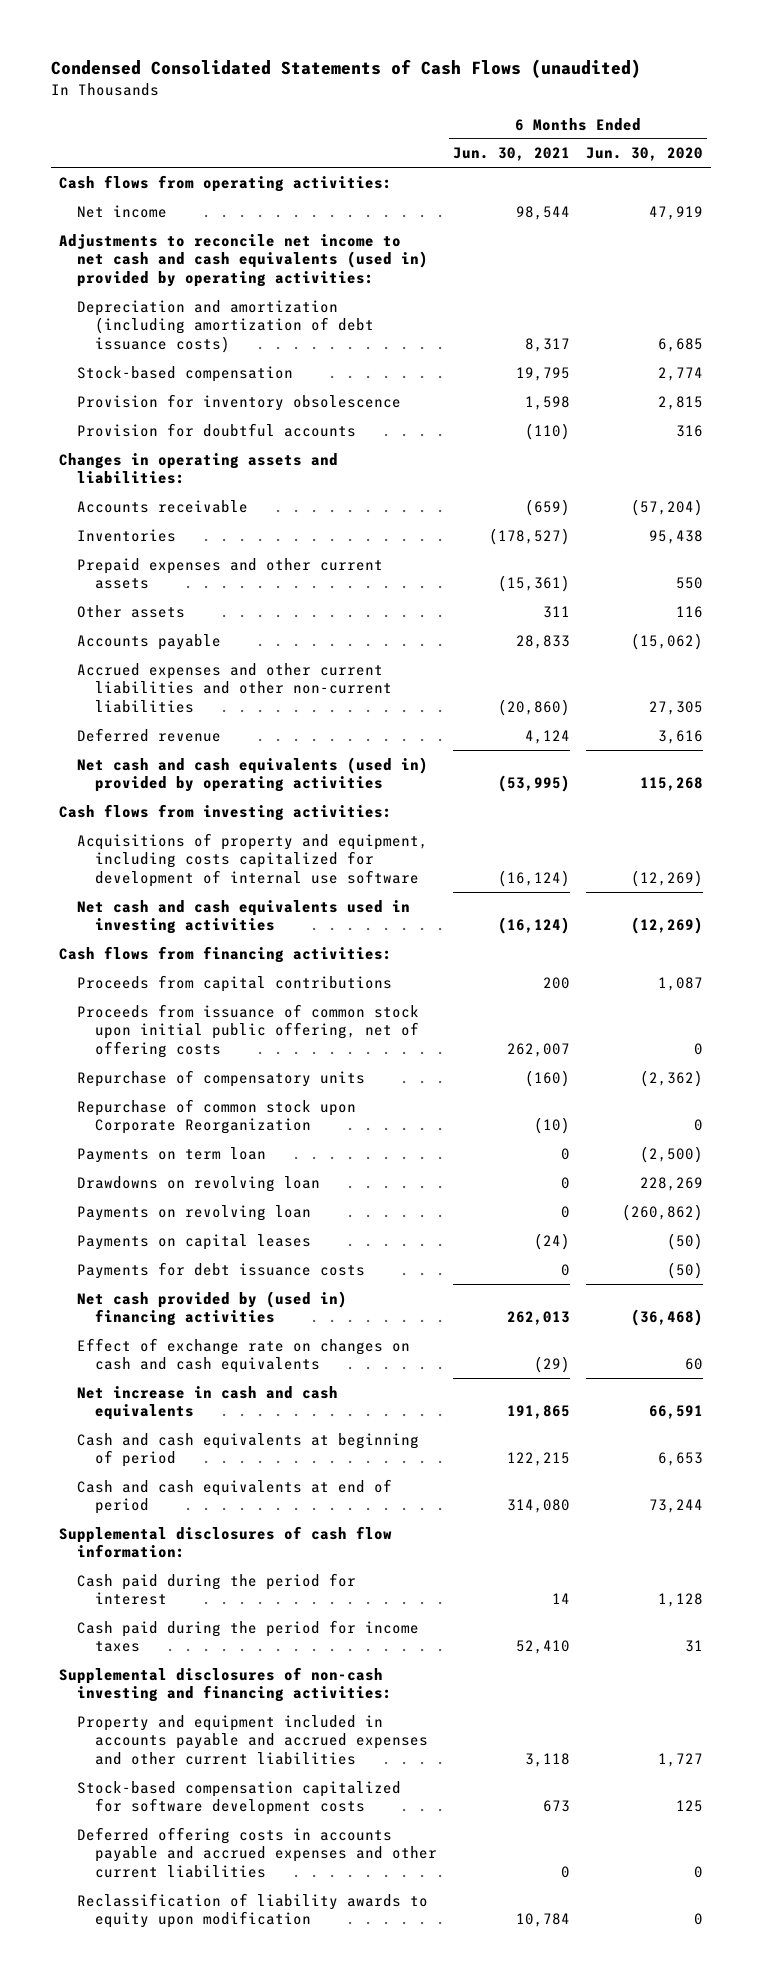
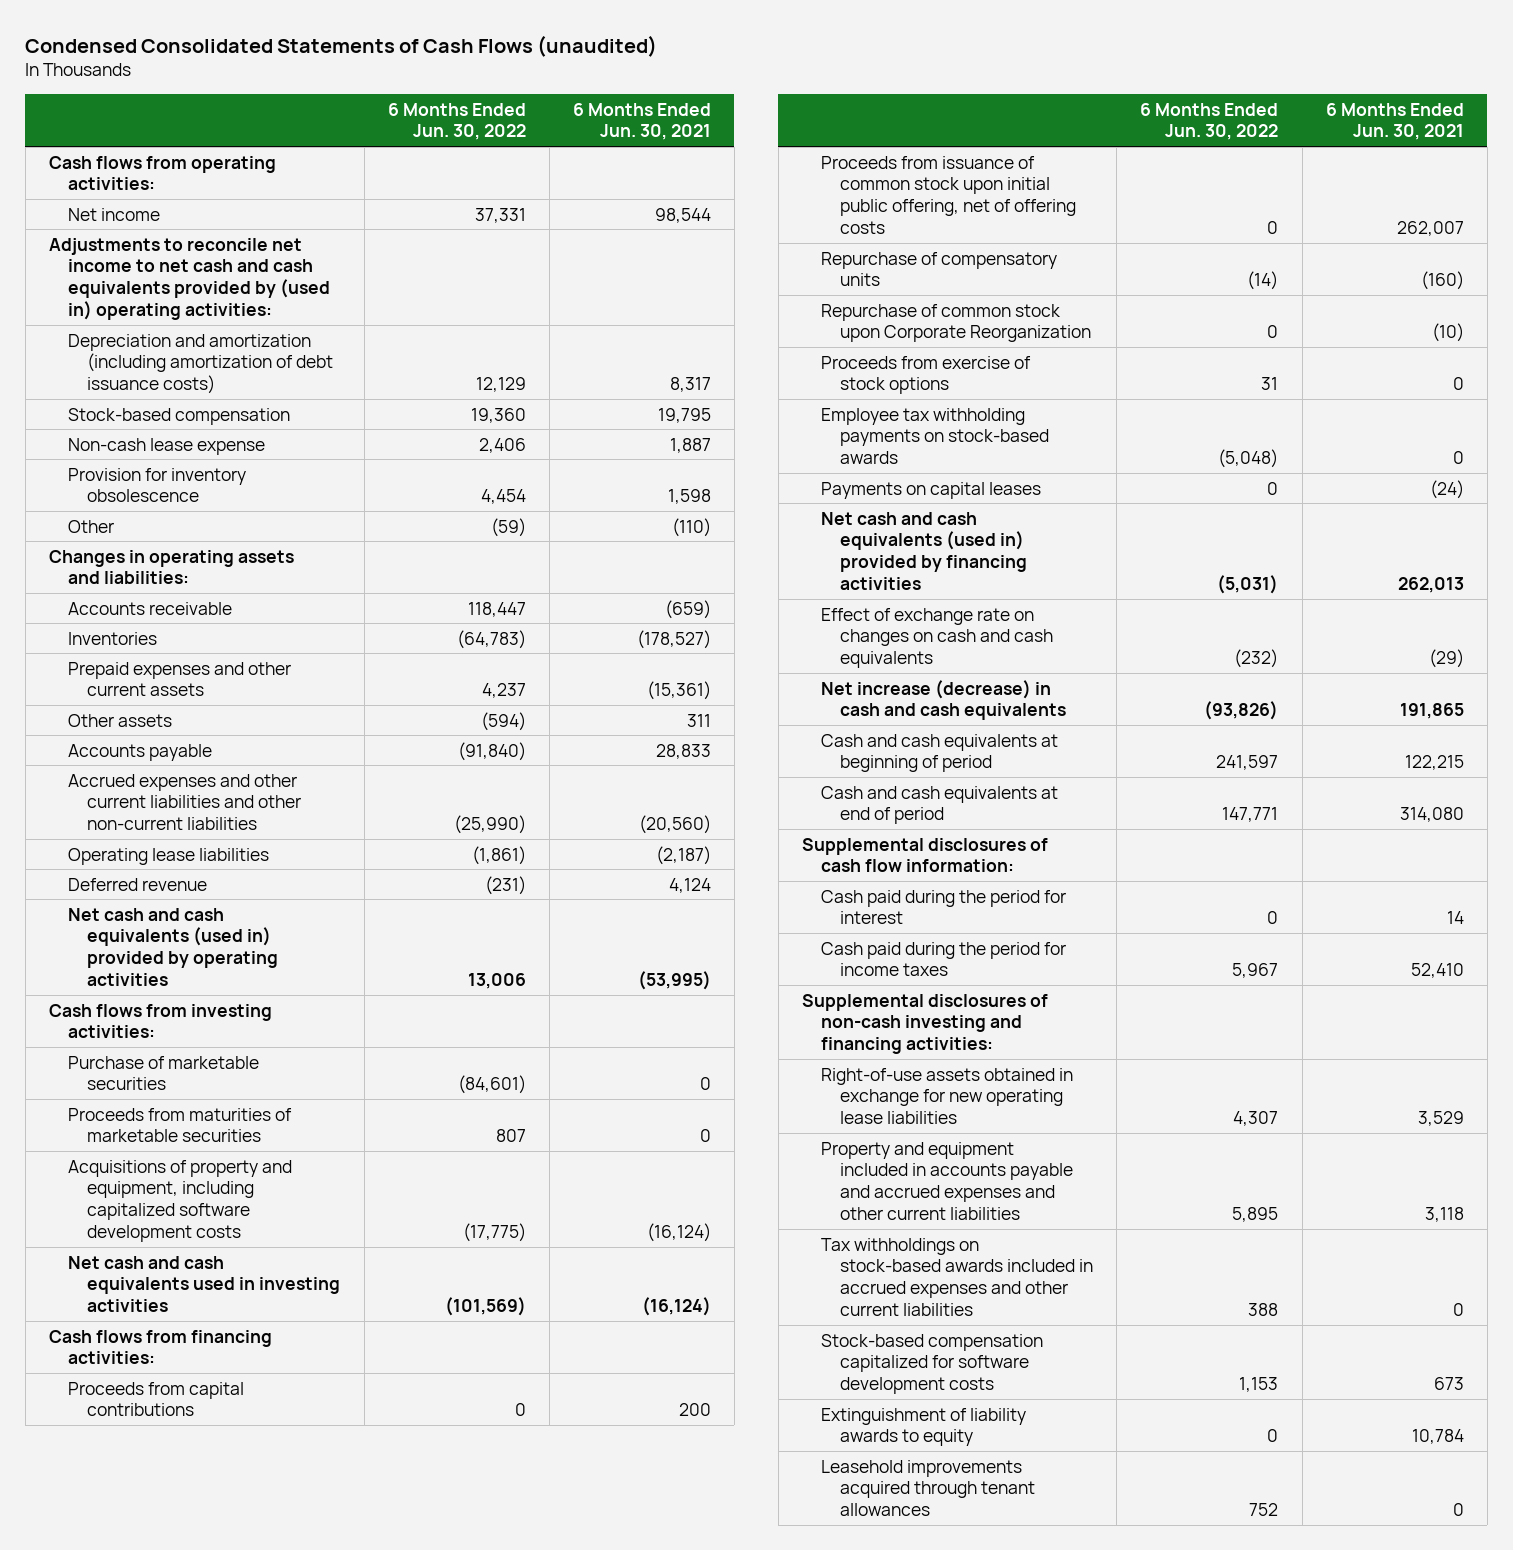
[585,147,703,162] Jun. 30, 2020 -> none
none -> [387,102,526,141] 6 Months Ended Jun. 30, 2022
[58,233,428,288] Adjustments to reconcile net income to net cash and cash equivalents (used in) provided by operating activities: -> [48,237,331,320] Adjustments to reconcile net income to net cash and cash equivalents provided by (used in) operating activities:
none -> [68,437,266,455] Non-cash lease expense
[76,422,356,437] Provision for doubtful accounts -> none
none -> [68,519,115,533] Other
[497,699,570,717] (20,860) -> [638,815,711,835] (20,560)
none -> [68,847,270,865] Operating lease liabilities
none -> [68,1055,260,1091] Purchase of marketable securities
none -> [68,1107,293,1143] Proceeds from maturities of marketable securities
[76,832,428,888] Acquisitions of property and equipment, including costs capitalized for development of internal use software -> [68,1159,293,1242] Acquisitions of property and equipment, including capitalized software development costs
[76,1146,266,1163] Payments on term loan -> none
[76,1175,320,1192] Drawdowns on revolving loan -> none
[76,1204,311,1221] Payments on revolving loan -> none
none -> [821,355,1032,395] Proceeds from exercise of stock options
none -> [821,407,1050,465] Employee tax withholding payments on stock-based awards
[76,1261,365,1279] Payments for debt issuance costs -> none
[76,1290,347,1327] Net cash provided by (used in) financing activities -> [821,511,1028,590] Net cash and cash equivalents (used in) provided by financing activities
[76,1385,338,1421] Net increase in cash and cash equivalents -> [821,679,1067,721] Net increase (decrease) in cash and cash equivalents
none -> [821,1067,1074,1125] Right-of-use assets obtained in exchange for new operating lease liabilities
none -> [821,1237,1094,1316] Tax withholdings on stock-based awards included in accrued expenses and other current liabilities
[76,1826,437,1879] Deferred offering costs in accounts payable and accrued expenses and other current liabilities -> none
[76,1892,428,1929] Reclassification of liability awards to equity upon modification -> [821,1407,1027,1447] Extinguishment of liability awards to equity
none -> [821,1459,1036,1517] Leasehold improvements acquired through tenant allowances

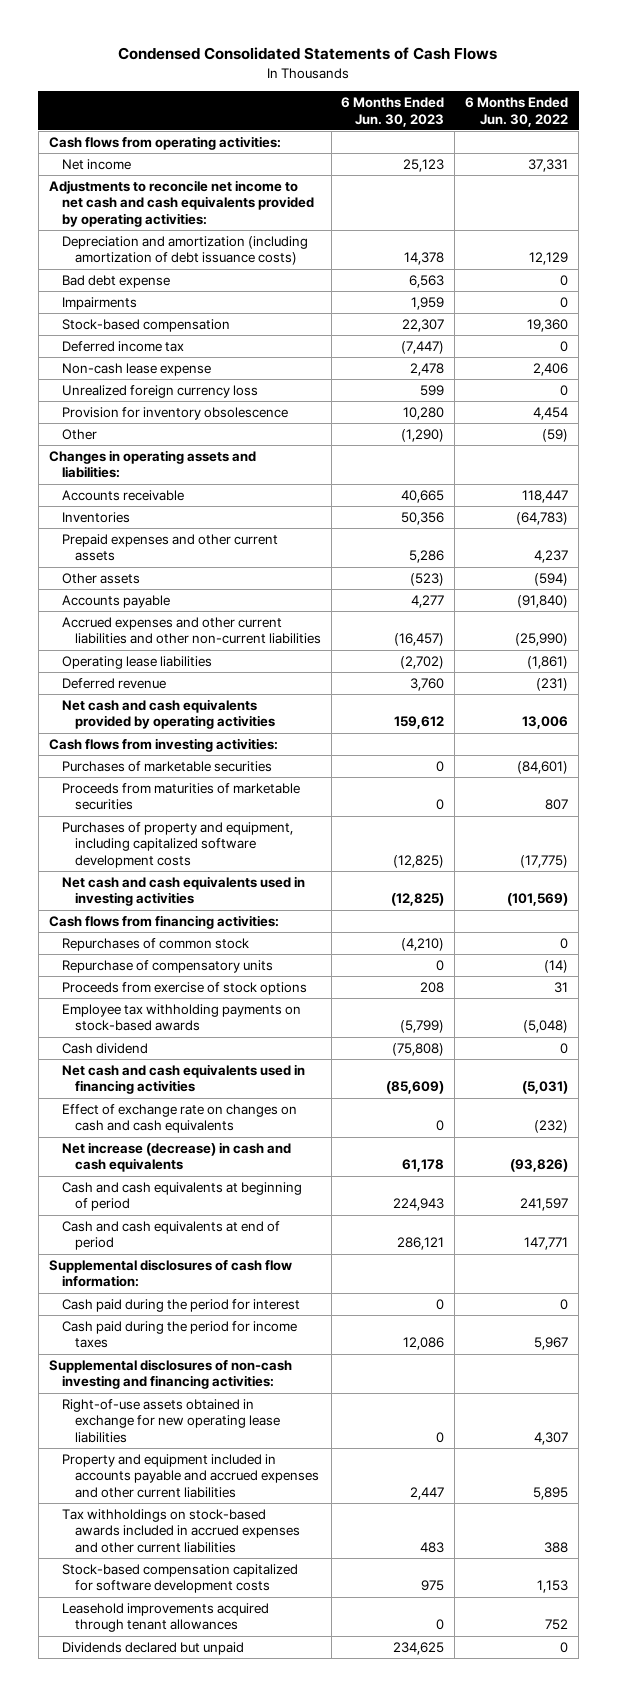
[25,34,658,57] Condensed Consolidated Statements of Cash Flows (unaudited) -> [118,47,498,61] Condensed Consolidated Statements of Cash Flows
[572,102,711,141] 6 Months Ended Jun. 30, 2021 -> none
none -> [341,97,445,127] 6 Months Ended Jun. 30, 2023
[48,237,331,320] Adjustments to reconcile net income to net cash and cash equivalents provided by (used in) operating activities: -> [48,180,314,227] Adjustments to reconcile net income to net cash and cash equivalents provided by operating activities:
none -> [61,275,170,289] Bad debt expense
none -> [61,297,137,311] Impairments
none -> [61,341,184,353] Deferred income tax
none -> [61,385,258,399] Unrealized foreign currency loss
[68,907,279,986] Net cash and cash equivalents (used in) provided by operating activities -> [61,699,275,730] Net cash and cash equivalents provided by operating activities
[68,1055,260,1091] Purchase of marketable securities -> [61,761,272,773] Purchases of marketable securities
[68,1159,293,1242] Acquisitions of property and equipment, including capitalized software development costs -> [61,822,293,868] Purchases of property and equipment, including capitalized software development costs
[68,1381,245,1417] Proceeds from capital contributions -> none
[821,155,1077,234] Proceeds from issuance of common stock upon initial public offering, net of offering costs -> none
none -> [61,938,249,952] Repurchases of common stock
[821,303,1092,343] Repurchase of common stock upon Corporate Reorganization -> none
[821,481,1042,499] Payments on capital leases -> none
none -> [61,1043,148,1055] Cash dividend
[821,511,1028,590] Net cash and cash equivalents (used in) provided by financing activities -> [61,1064,305,1095] Net cash and cash equivalents used in financing activities
[821,1407,1027,1447] Extinguishment of liability awards to equity -> none
none -> [61,1642,244,1656] Dividends declared but unpaid

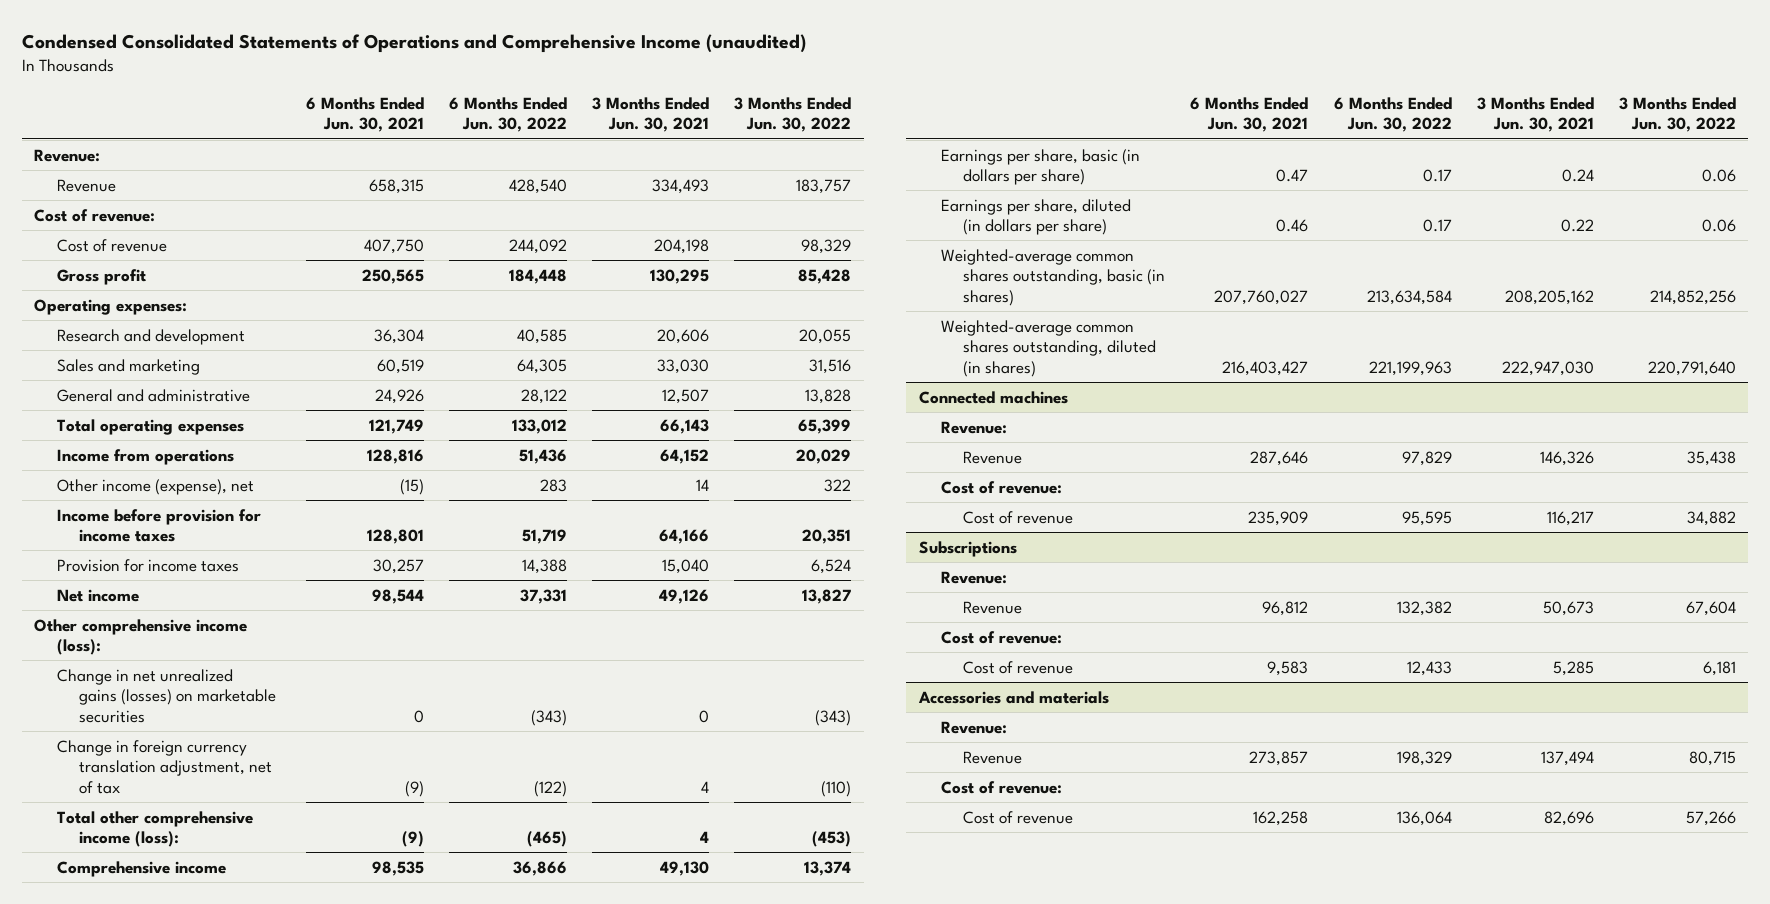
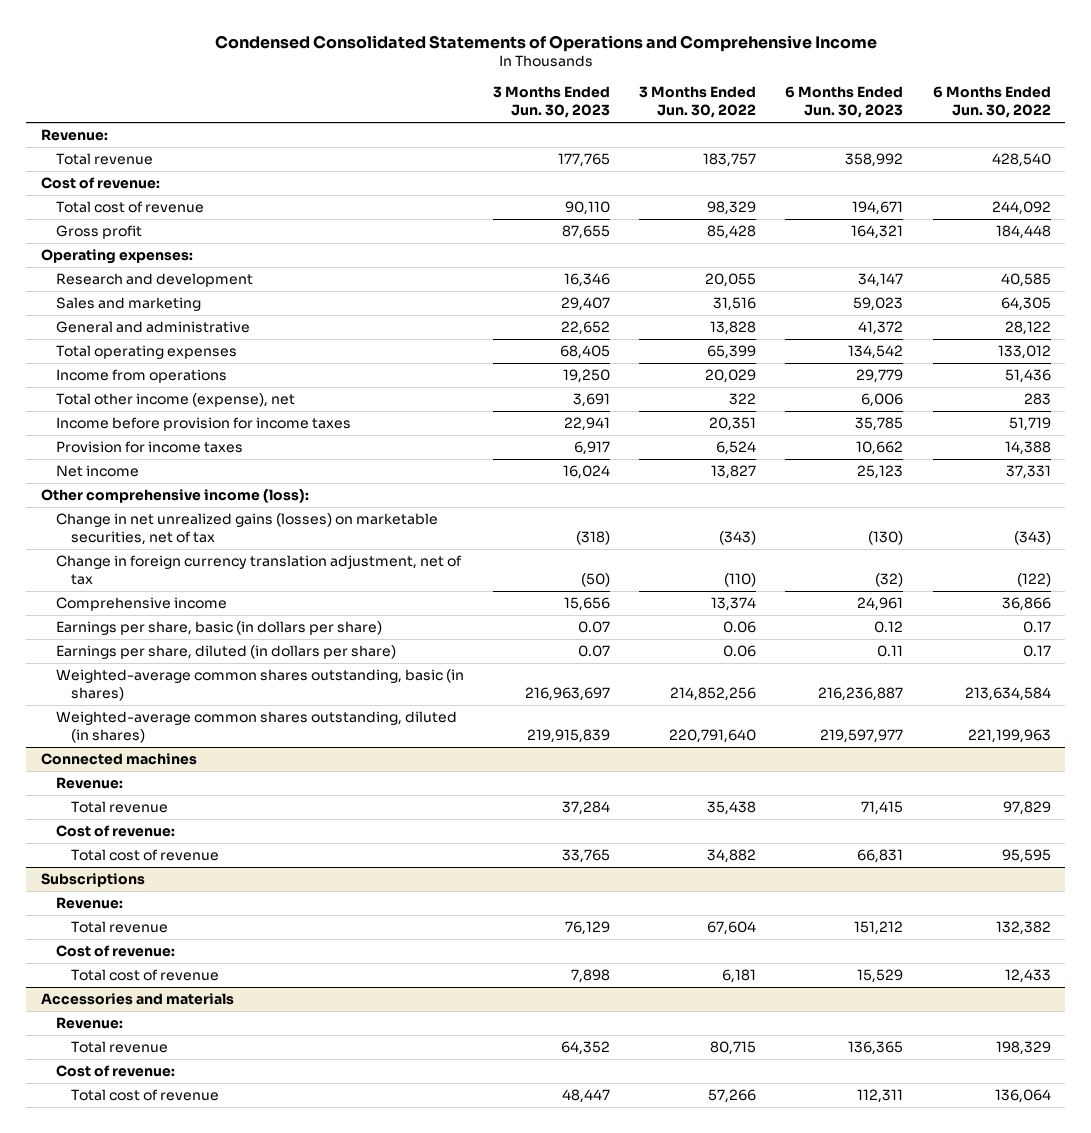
[21,34,806,54] Condensed Consolidated Statements of Operations and Comprehensive Income (unaudited) -> [214,34,877,52] Condensed Consolidated Statements of Operations and Comprehensive Income
[305,96,424,133] 6 Months Ended Jun. 30, 2021 -> none
[592,96,710,133] 3 Months Ended Jun. 30, 2021 -> none
none -> [493,86,611,119] 3 Months Ended Jun. 30, 2023
none -> [785,86,904,119] 6 Months Ended Jun. 30, 2023
[56,178,116,192] Revenue -> [55,153,153,166] Total revenue
[56,238,167,252] Cost of revenue -> [55,201,204,214] Total cost of revenue
[56,478,254,495] Other income (expense), net -> [55,393,295,408] Total other income (expense), net
[56,668,276,723] Change in net unrealized gains (losses) on marketable securities -> [55,513,438,545] Change in net unrealized gains (losses) on marketable securities, net of tax
[56,810,253,848] Total other comprehensive income (loss): -> none
[963,450,1023,464] Revenue -> [70,801,168,814] Total revenue
[963,510,1074,524] Cost of revenue -> [70,849,219,862] Total cost of revenue
[963,600,1023,614] Revenue -> [70,921,168,934] Total revenue
[963,660,1074,674] Cost of revenue -> [70,969,219,982] Total cost of revenue
[963,750,1023,764] Revenue -> [70,1041,168,1054] Total revenue
[963,810,1074,824] Cost of revenue -> [70,1089,219,1102] Total cost of revenue

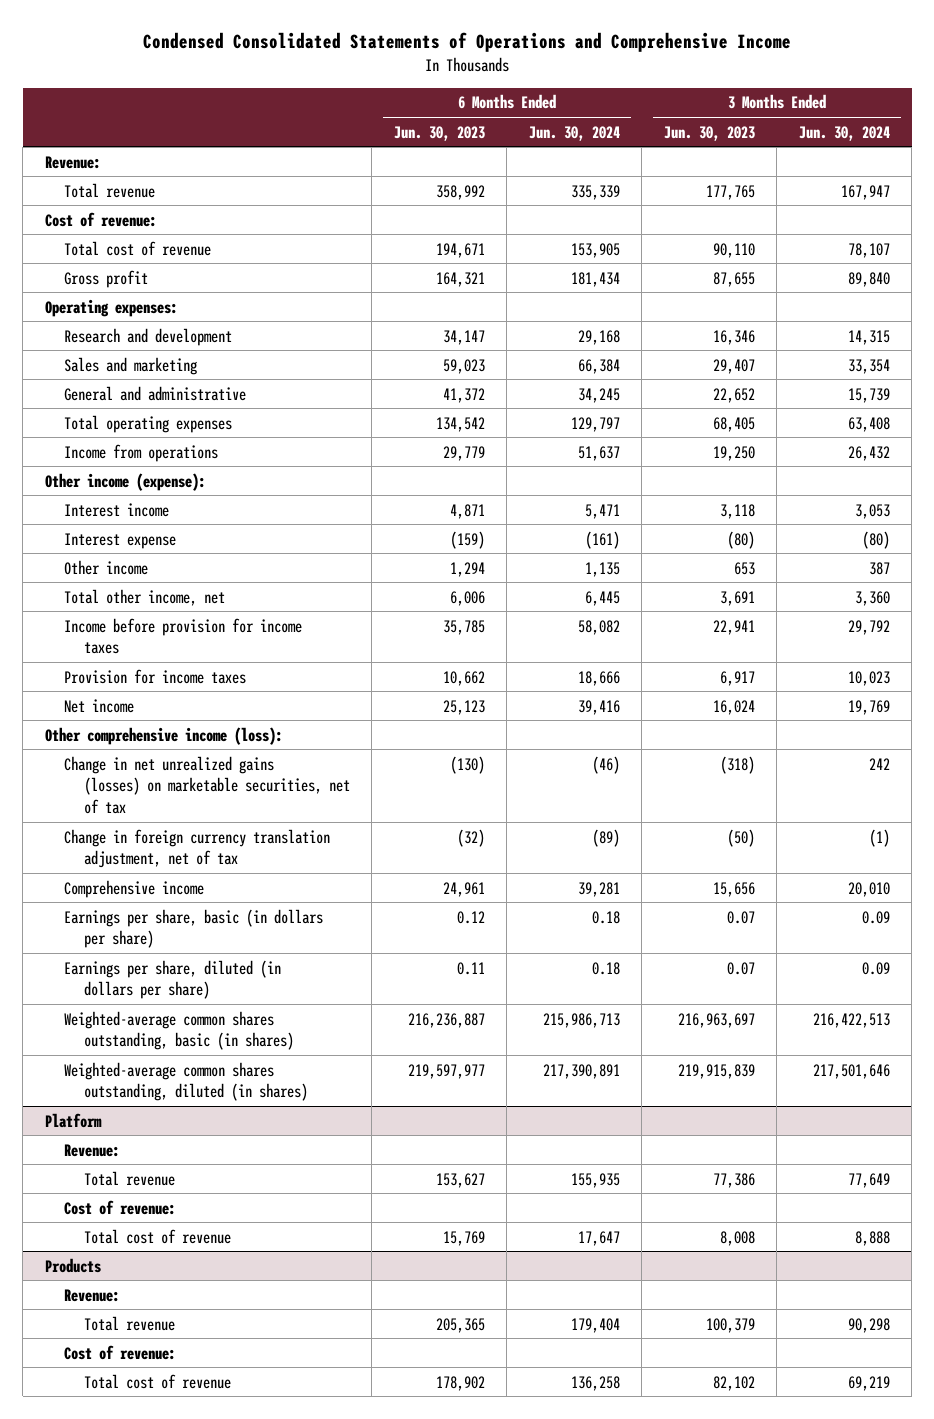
[639,86,757,119] 3 Months Ended Jun. 30, 2022 -> none
[932,86,1051,119] 6 Months Ended Jun. 30, 2022 -> none
none -> [528,125,620,141] Jun. 30, 2024
none -> [798,125,890,141] Jun. 30, 2024
none -> [44,472,206,491] Other income (expense):
none -> [64,502,170,517] Interest income
none -> [64,532,177,549] Interest expense
none -> [64,559,149,575] Other income
[55,393,295,408] Total other income (expense), net -> [64,588,226,606] Total other income, net
[40,753,197,766] Connected machines -> none
[55,777,123,790] Revenue: -> none
[70,801,168,814] Total revenue -> none
[55,825,175,838] Cost of revenue: -> none
[70,849,219,862] Total cost of revenue -> none
[40,873,145,888] Subscriptions -> none
none -> [44,1112,102,1128] Platform
[565,921,611,936] 76,129 -> [712,1172,755,1188] 77,386
[854,921,904,936] 151,212 -> [435,1172,485,1188] 153,627
[40,993,234,1006] Accessories and materials -> none
[571,969,611,984] 7,898 -> [719,1230,755,1246] 8,008
[857,969,904,984] 15,529 -> [442,1230,485,1246] 15,769
none -> [44,1257,101,1273] Products
[561,1041,611,1056] 64,352 -> [705,1317,755,1333] 100,379
[848,1041,904,1056] 136,365 -> [435,1317,485,1333] 205,365
[562,1089,611,1104] 48,447 -> [712,1375,755,1391] 82,102
[857,1089,904,1104] 112,311 -> [435,1375,485,1391] 178,902

